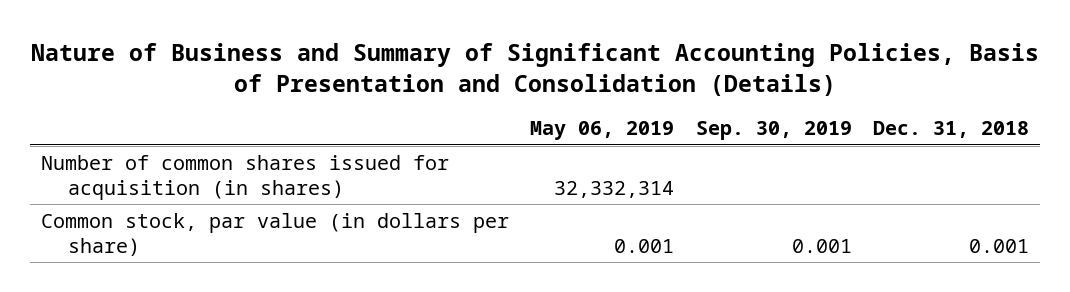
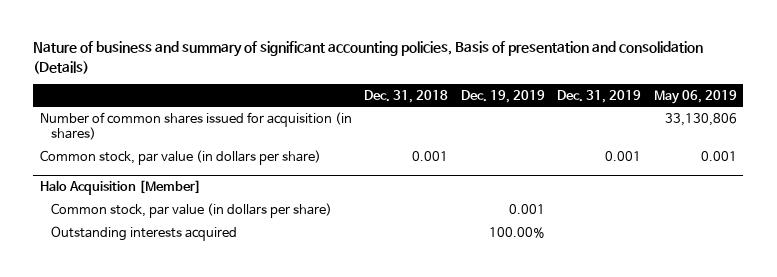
[31,42,1040,96] Nature of Business and Summary of Significant Accounting Policies, Basis of Presentation and Consolidation (Details) -> [33,41,704,74] Nature of business and summary of significant accounting policies, Basis of presentation and consolidation (Details)
[695,121,852,141] Sep. 30, 2019 -> none
none -> [460,89,545,103] Dec. 19, 2019
none -> [557,89,642,103] Dec. 31, 2019
[554,180,675,198] 32,332,314 -> [665,112,738,126] 33,130,806
none -> [39,180,201,196] Halo Acquisition [Member]
none -> [51,202,333,218] Common stock, par value (in dollars per share)
none -> [51,225,238,241] Outstanding interests acquired

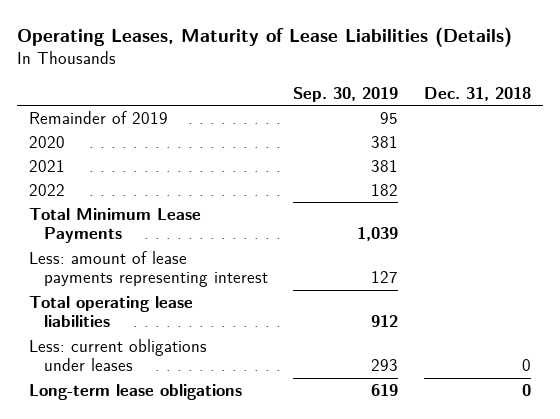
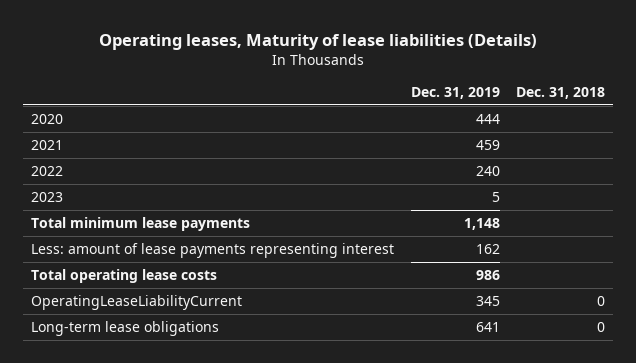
[16,27,512,48] Operating Leases, Maturity of Lease Liabilities (Details) -> [99,33,538,50] Operating leases, Maturity of lease liabilities (Details)
[293,86,399,102] Sep. 30, 2019 -> none
none -> [410,86,500,99] Dec. 31, 2019
[29,110,169,124] Remainder of 2019 -> none
none -> [31,191,64,202] 2023
[29,207,202,244] Total Minimum Lease Payments -> [31,216,251,231] Total minimum lease payments
[29,295,194,328] Total operating lease liabilities -> [31,268,218,283] Total operating lease costs
[29,338,208,372] Less: current obligations under leases -> [31,294,243,310] OperatingLeaseLiabilityCurrent

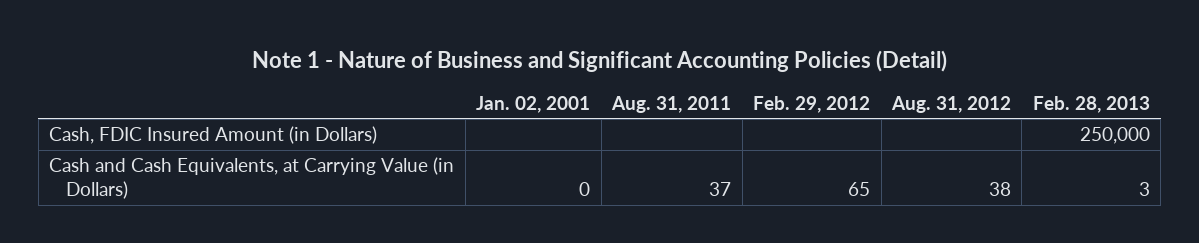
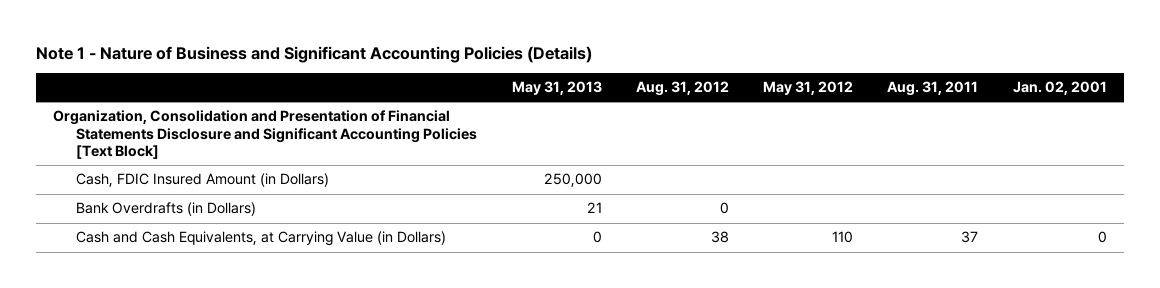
[251,50,947,73] Note 1 - Nature of Business and Significant Accounting Policies (Detail) -> [36,45,593,63] Note 1 - Nature of Business and Significant Accounting Policies (Details)
[753,95,871,113] Feb. 29, 2012 -> none
[1032,95,1150,113] Feb. 28, 2013 -> none
none -> [511,81,602,96] May 31, 2013
none -> [763,81,854,96] May 31, 2012
none -> [53,110,478,160] Organization, Consolidation and Presentation of Financial Statements Disclosure and Significant Accounting Policies [Text Block]
none -> [76,202,257,217] Bank Overdrafts (in Dollars)

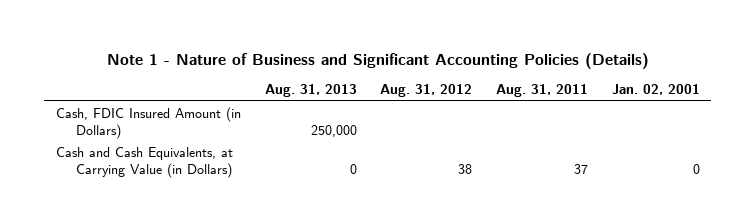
[511,81,602,96] May 31, 2013 -> none
[763,81,854,96] May 31, 2012 -> none
none -> [264,84,357,98] Aug. 31, 2013
[53,110,478,160] Organization, Consolidation and Presentation of Financial Statements Disclosure and Significant Accounting Policies [Text Block] -> none
[76,202,257,217] Bank Overdrafts (in Dollars) -> none

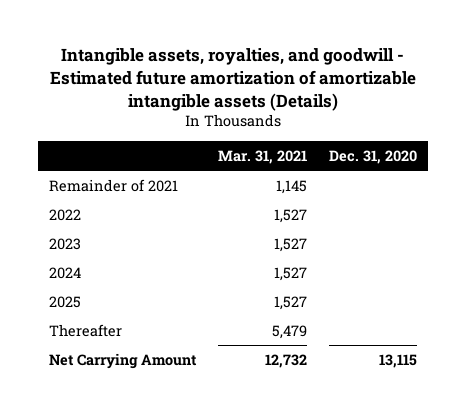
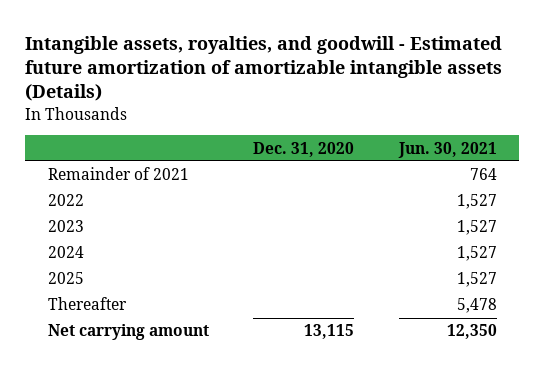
[218,149,308,164] Mar. 31, 2021 -> none
none -> [397,141,497,158] Jun. 30, 2021
[49,352,198,369] Net Carrying Amount -> [47,324,209,341] Net carrying amount

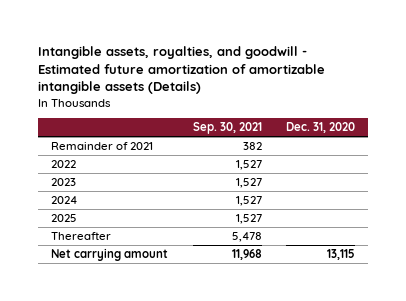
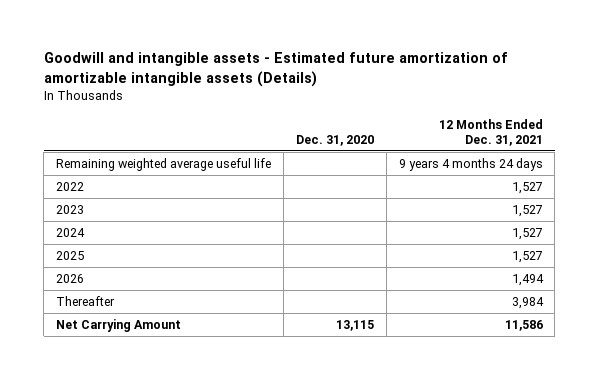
[38,46,326,95] Intangible assets, royalties, and goodwill - Estimated future amortization of amortizable intangible assets (Details) -> [43,52,508,88] Goodwill and intangible assets - Estimated future amortization of amortizable intangible assets (Details)
[192,122,262,135] Sep. 30, 2021 -> none
none -> [438,118,543,147] 12 Months Ended Dec. 31, 2021
[50,142,153,151] Remainder of 2021 -> none
none -> [56,157,272,171] Remaining weighted average useful life
none -> [56,273,85,283] 2026
[50,248,168,262] Net carrying amount -> [56,318,182,332] Net Carrying Amount

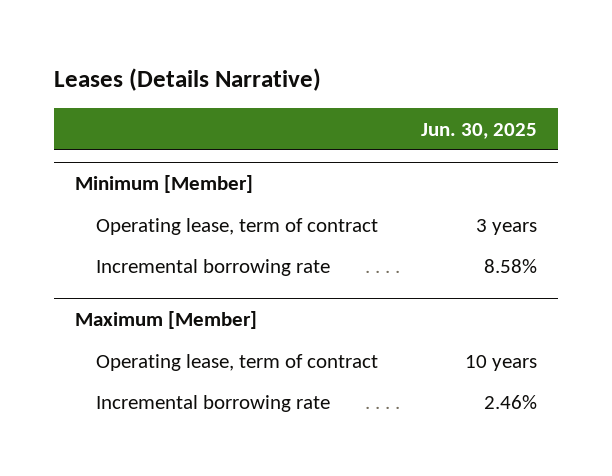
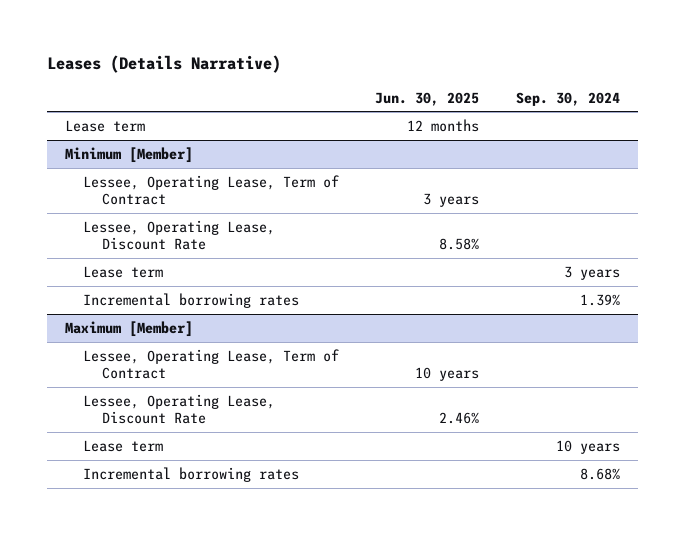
none -> [515,91,620,106] Sep. 30, 2024
none -> [65,119,146,132] Lease term
[96,217,379,235] Operating lease, term of contract -> [83,174,340,206] Lessee, Operating Lease, Term of Contract
[96,258,331,276] Incremental borrowing rate -> [83,219,276,251] Lessee, Operating Lease, Discount Rate
none -> [83,265,164,278] Lease term
none -> [83,292,300,308] Incremental borrowing rates
[96,353,379,371] Operating lease, term of contract -> [83,348,340,380] Lessee, Operating Lease, Term of Contract
[96,394,331,412] Incremental borrowing rate -> [83,393,276,425] Lessee, Operating Lease, Discount Rate
none -> [83,439,164,452] Lease term
none -> [83,466,300,482] Incremental borrowing rates

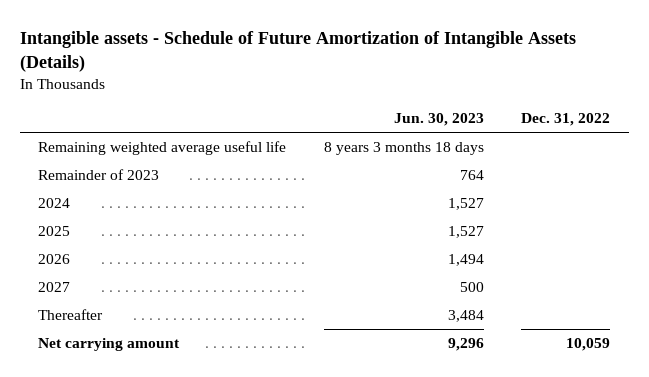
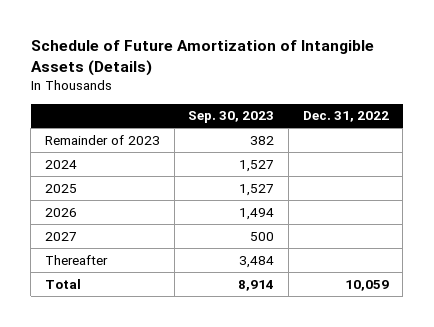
[19,30,576,72] Intangible assets - Schedule of Future Amortization of Intangible Assets (Details) -> [30,40,374,77] Schedule of Future Amortization of Intangible Assets (Details)
[393,113,484,127] Jun. 30, 2023 -> none
none -> [188,111,275,124] Sep. 30, 2023
[38,140,287,155] Remaining weighted average useful life -> none
[38,337,181,351] Net carrying amount -> [44,278,81,289] Total

